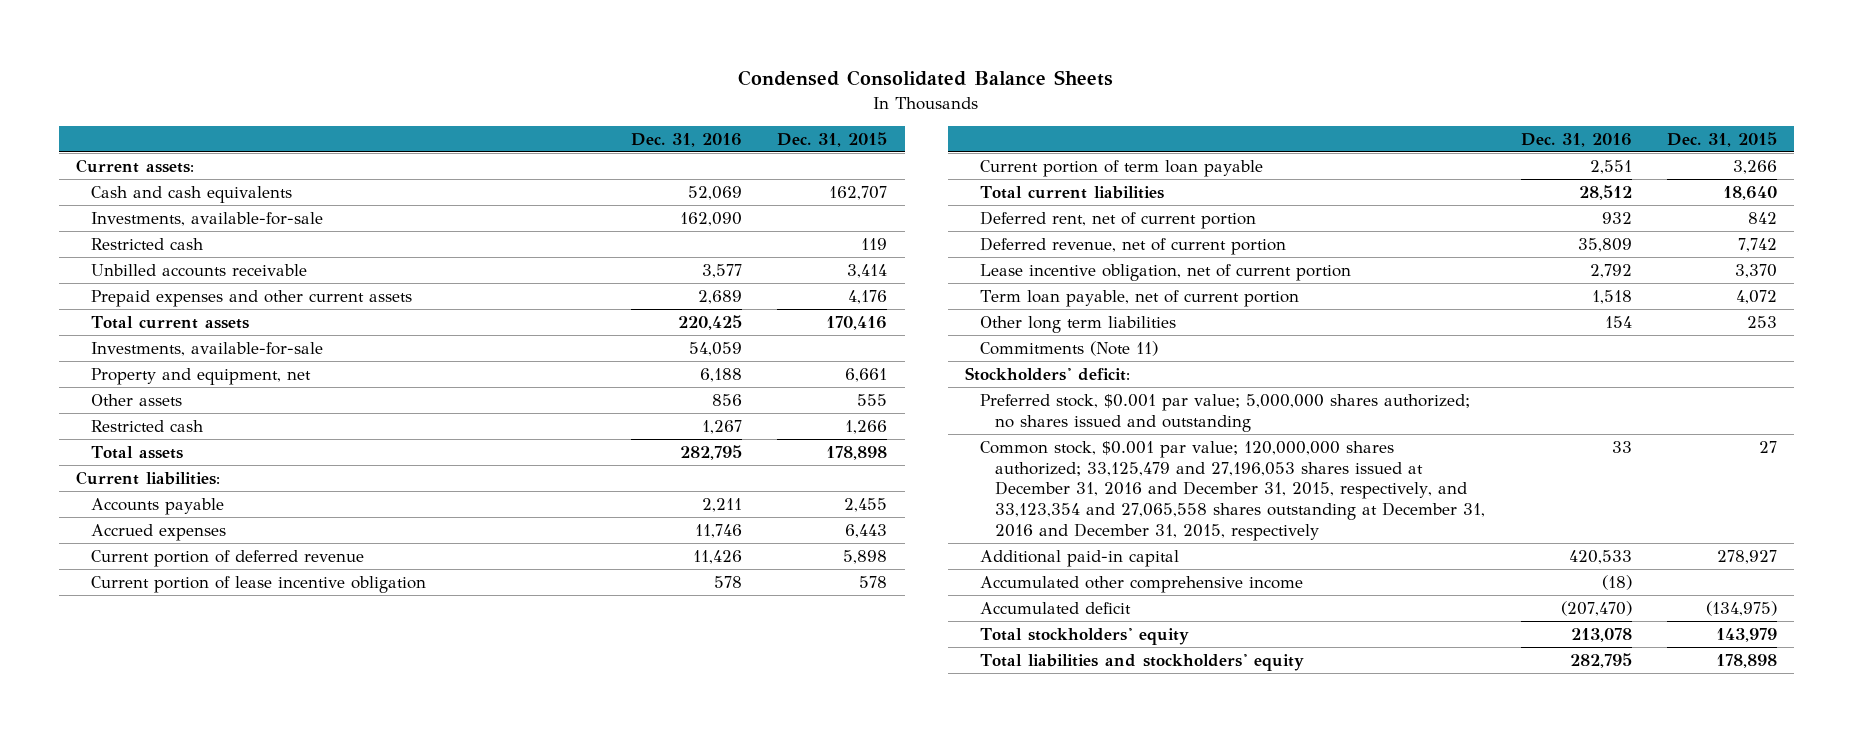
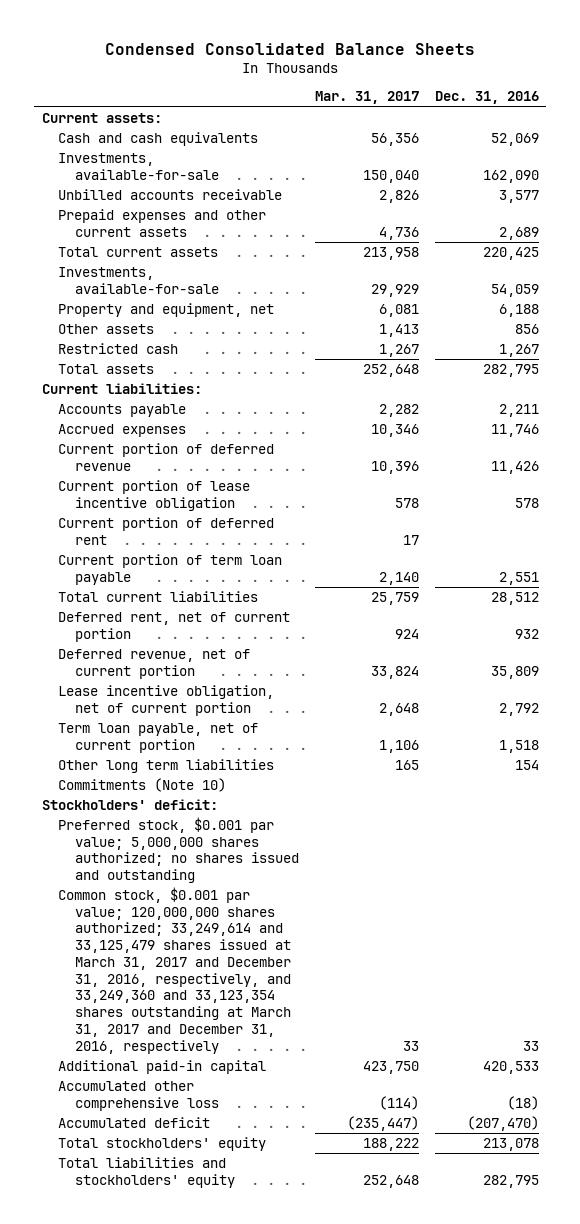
[777,131,888,147] Dec. 31, 2015 -> none
none -> [314,91,419,105] Mar. 31, 2017
[91,237,204,250] Restricted cash -> none
none -> [58,516,275,545] Current portion of deferred rent
[980,340,1159,356] Commitments (Note 11) -> [58,777,227,792] Commitments (Note 10)
[980,440,1486,541] Common stock, $0.001 par value; 120,000,000 shares authorized; 33,125,479 and 27,196,053 shares issued at December 31, 2016 and December 31, 2015, respectively, and 33,123,354 and 27,065,558 shares outstanding at December 31, 2016 and December 31, 2015, respectively -> [58,886,292,1054] Common stock, $0.001 par value; 120,000,000 shares authorized; 33,249,614 and 33,125,479 shares issued at March 31, 2017 and December 31, 2016, respectively, and 33,249,360 and 33,123,354 shares outstanding at March 31, 2017 and December 31, 2016, respectively
[980,575,1304,593] Accumulated other comprehensive income -> [58,1080,220,1111] Accumulated other comprehensive loss

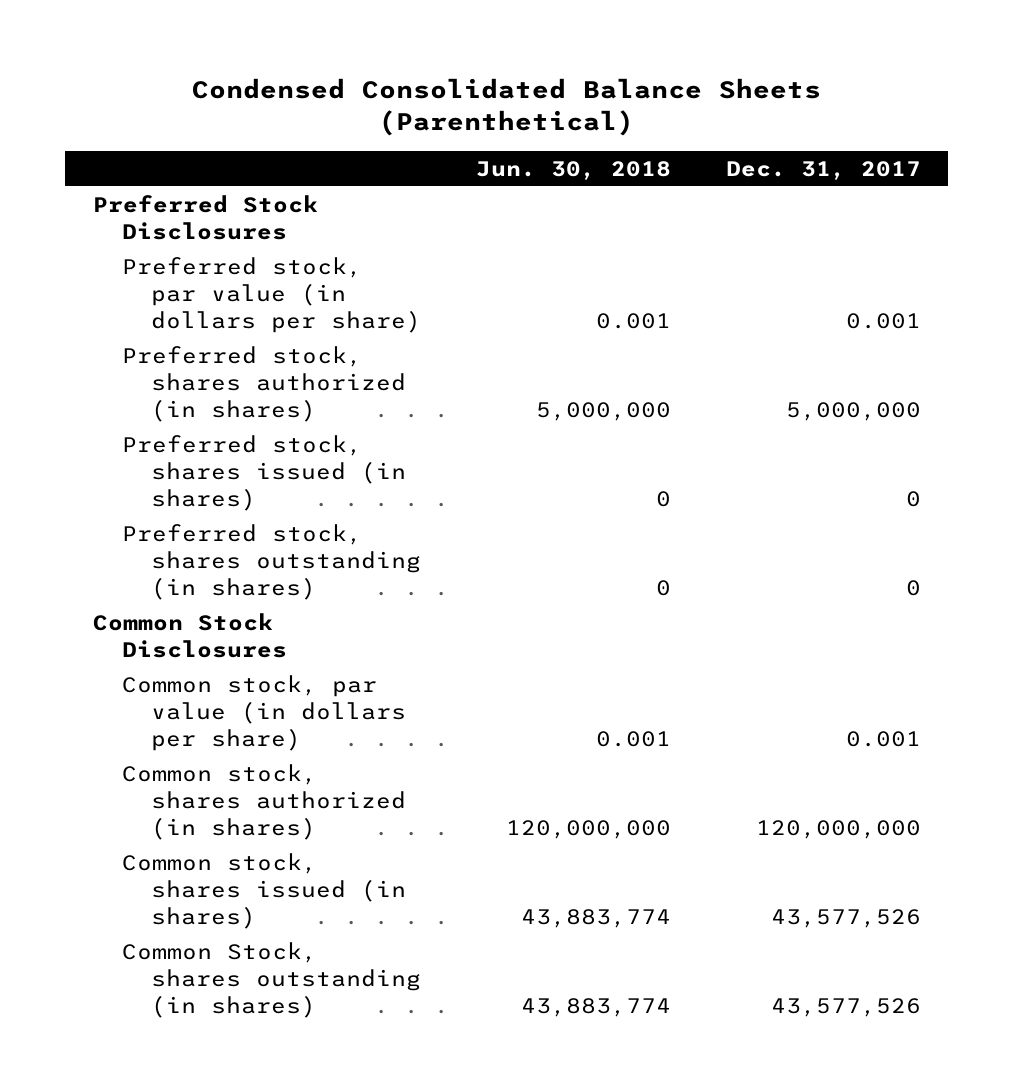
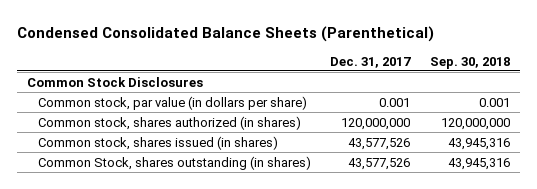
[476,160,672,180] Jun. 30, 2018 -> none
none -> [429,56,510,69] Sep. 30, 2018
[92,194,318,240] Preferred Stock Disclosures -> none
[121,256,422,333] Preferred stock, par value (in dollars per share) -> none
[121,345,407,422] Preferred stock, shares authorized (in shares) -> none
[121,434,407,511] Preferred stock, shares issued (in shares) -> none
[121,523,422,600] Preferred stock, shares outstanding (in shares) -> none

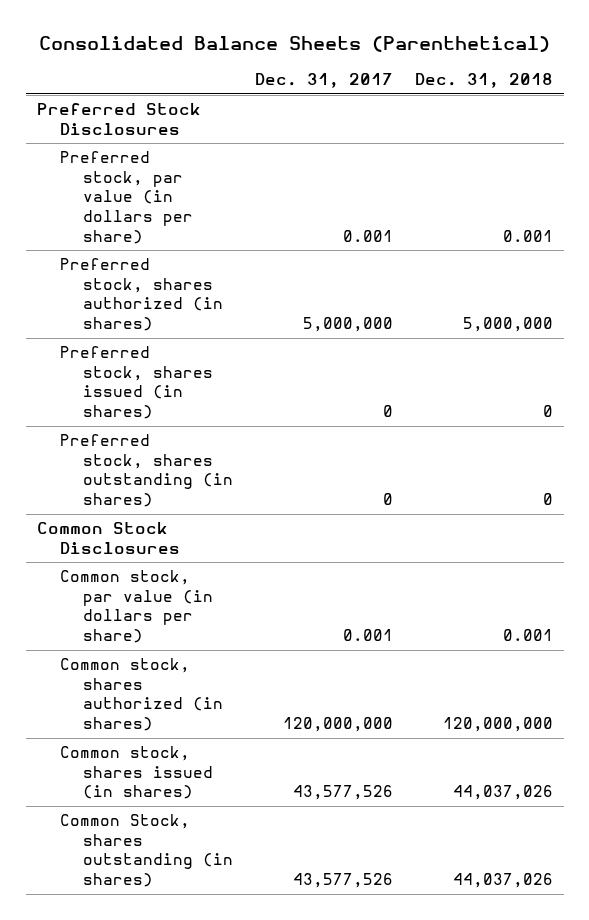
[17,25,435,42] Condensed Consolidated Balance Sheets (Parenthetical) -> [38,35,550,52] Consolidated Balance Sheets (Parenthetical)
[429,56,510,69] Sep. 30, 2018 -> none
none -> [414,73,553,89] Dec. 31, 2018
none -> [36,103,201,135] Preferred Stock Disclosures
none -> [59,151,194,244] Preferred stock, par value (in dollars per share)
none -> [59,258,224,332] Preferred stock, shares authorized (in shares)
none -> [59,346,214,420] Preferred stock, shares issued (in shares)
none -> [59,434,234,508] Preferred stock, shares outstanding (in shares)

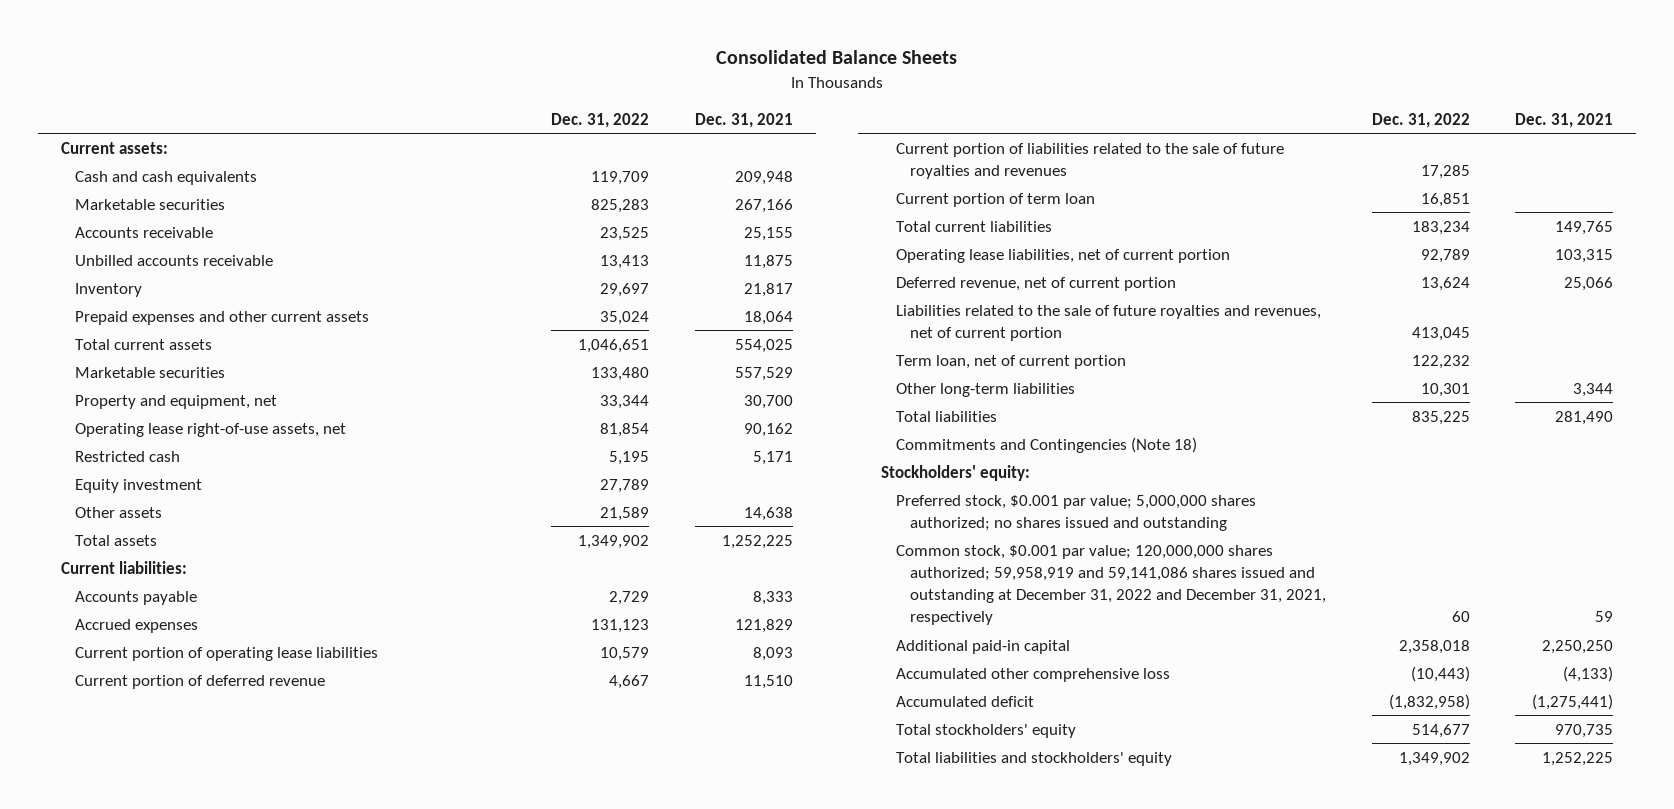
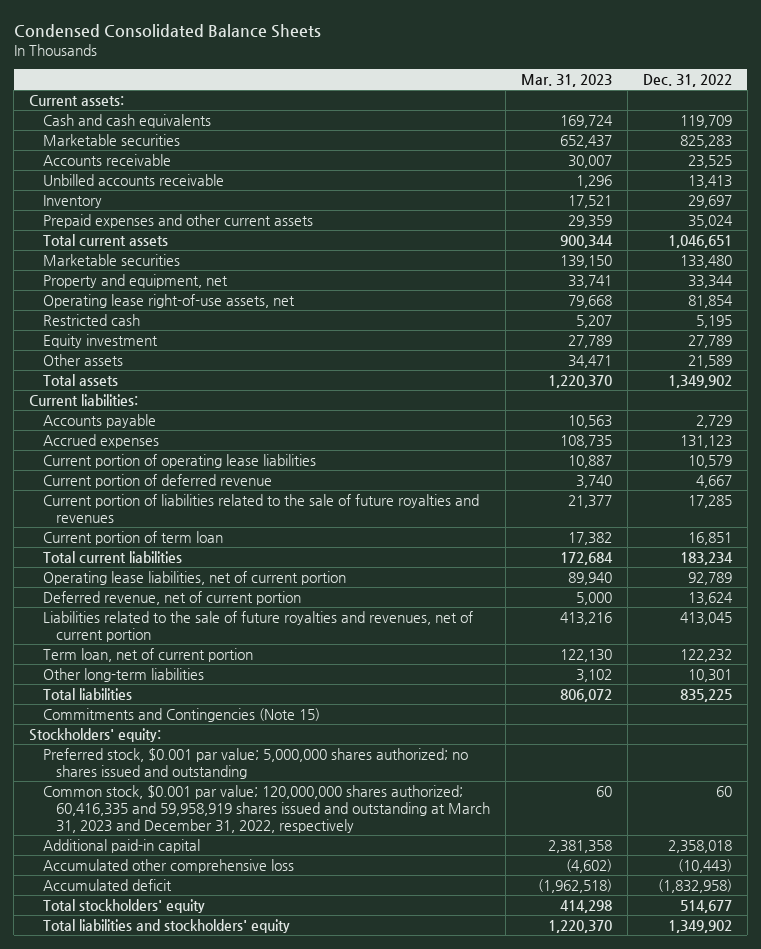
[715,50,957,65] Consolidated Balance Sheets -> [13,23,321,38] Condensed Consolidated Balance Sheets
[694,112,793,128] Dec. 31, 2021 -> none
none -> [521,73,613,87] Mar. 31, 2023
[895,436,1197,453] Commitments and Contingencies (Note 18) -> [42,708,320,723] Commitments and Contingencies (Note 15)
[895,544,1327,625] Common stock, $0.001 par value; 120,000,000 shares authorized; 59,958,919 and 59,141,086 shares issued and outstanding at December 31, 2022 and December 31, 2021, respectively -> [42,785,491,833] Common stock, $0.001 par value; 120,000,000 shares authorized; 60,416,335 and 59,958,919 shares issued and outstanding at March 31, 2023 and December 31, 2022, respectively

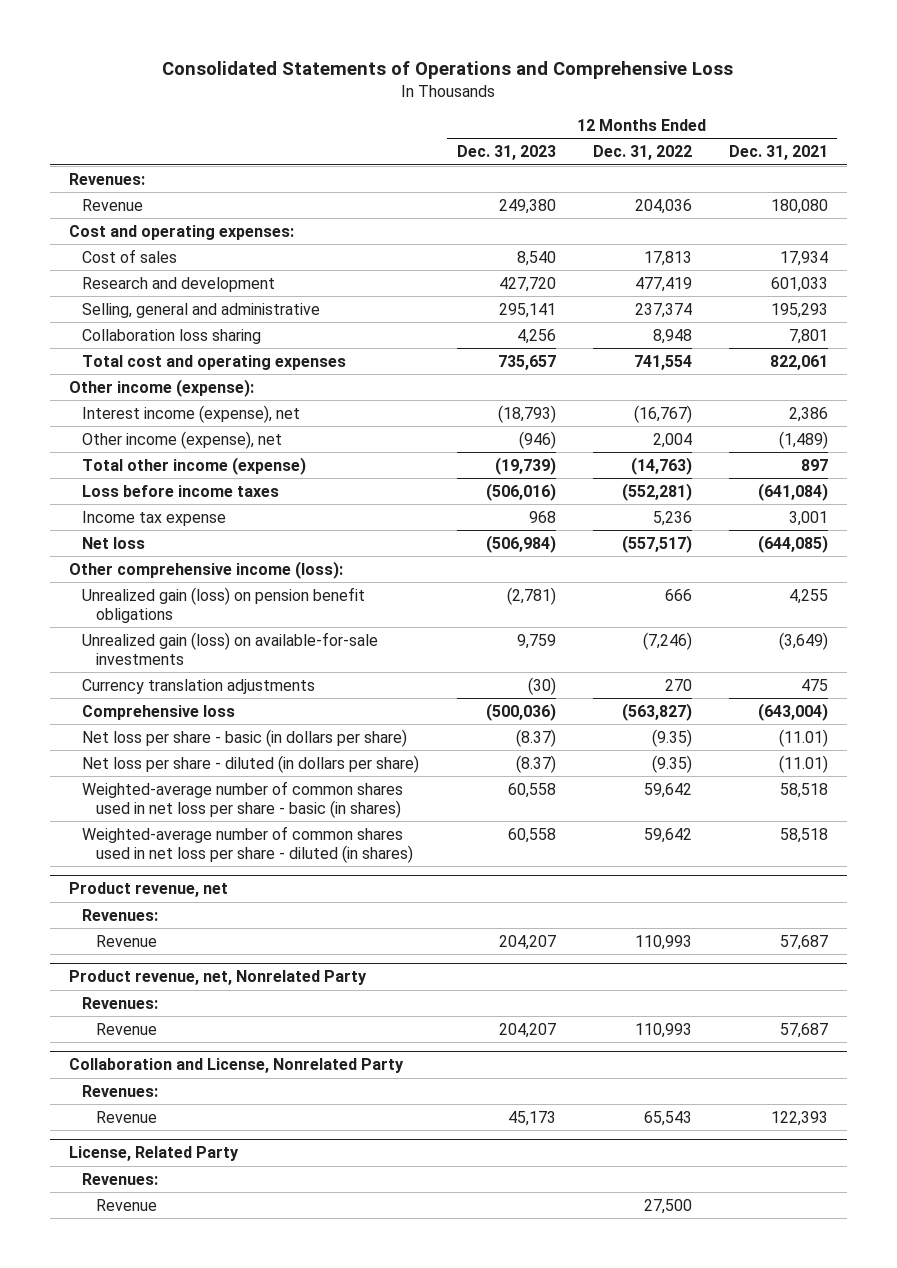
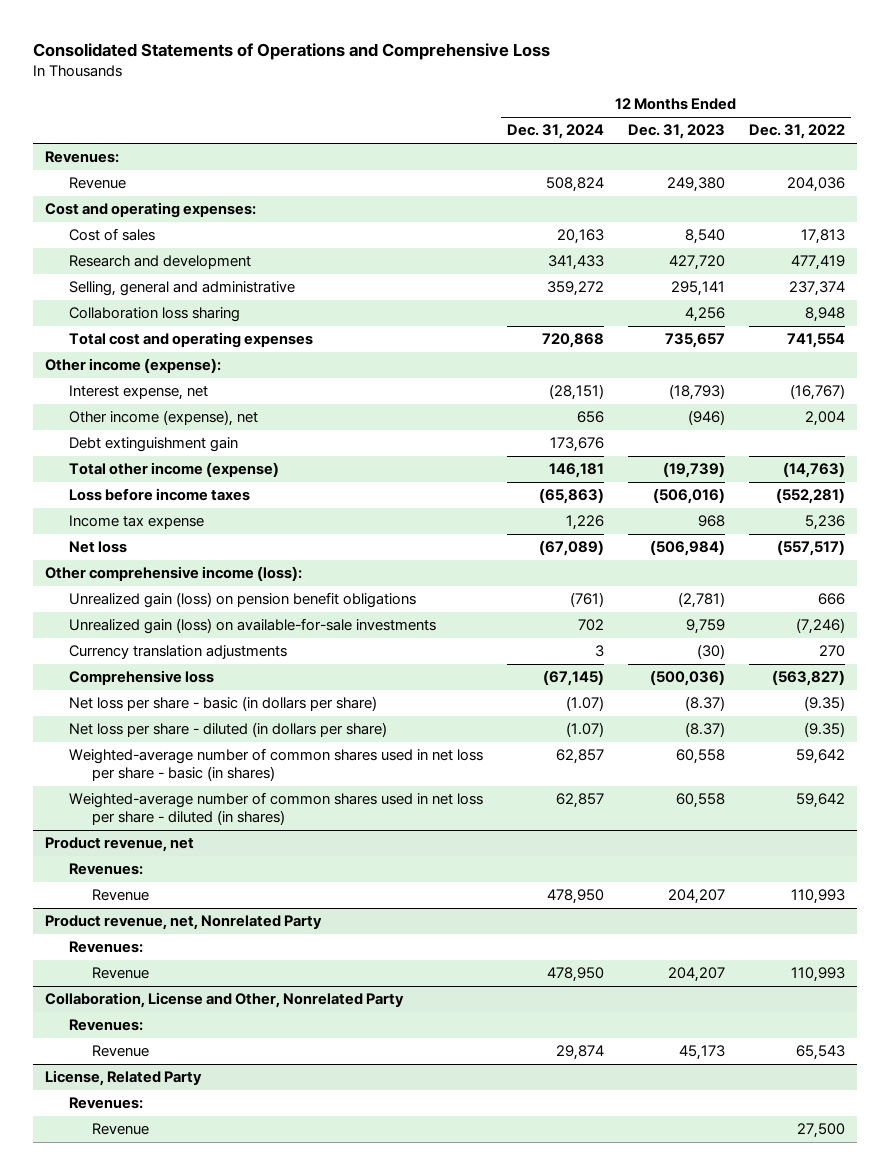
[729,145,829,161] Dec. 31, 2021 -> none
none -> [506,124,604,140] Dec. 31, 2024
[82,404,301,423] Interest income (expense), net -> [68,385,208,401] Interest expense, net
none -> [68,437,238,453] Debt extinguishment gain
[68,1058,404,1074] Collaboration and License, Nonrelated Party -> [45,992,405,1009] Collaboration, License and Other, Nonrelated Party

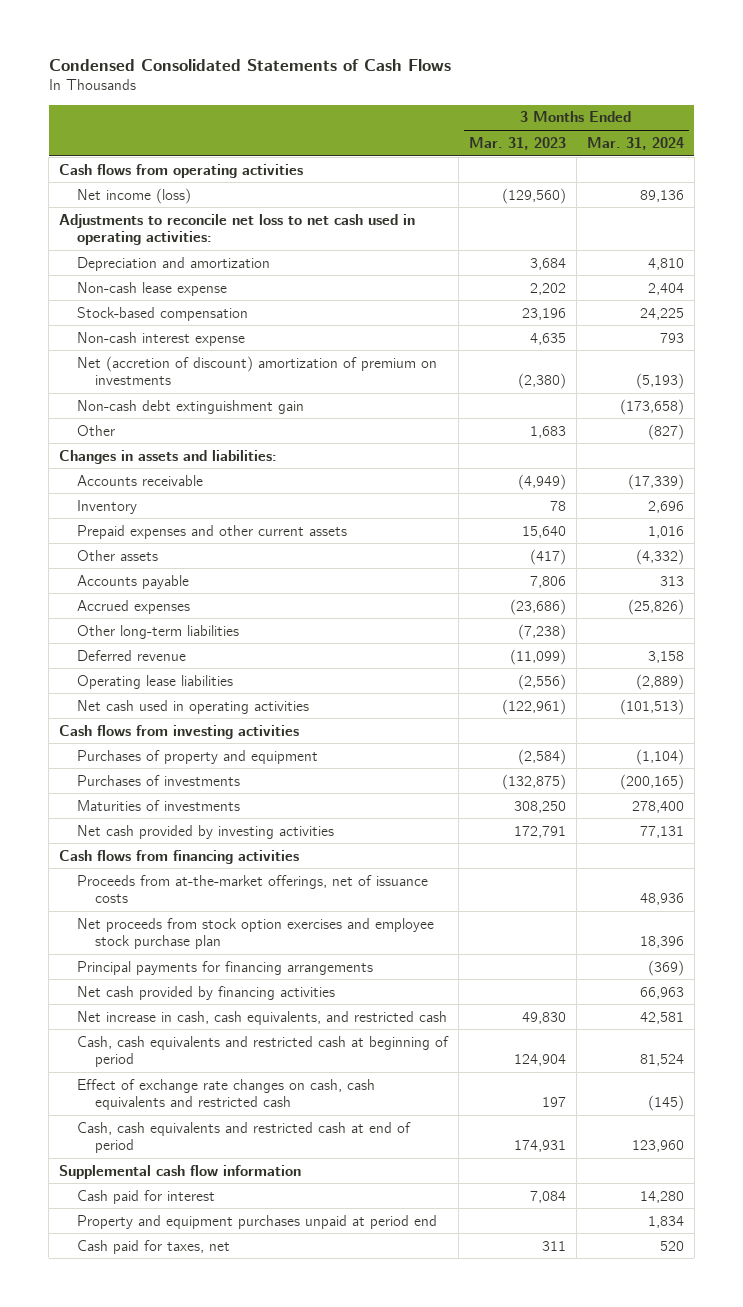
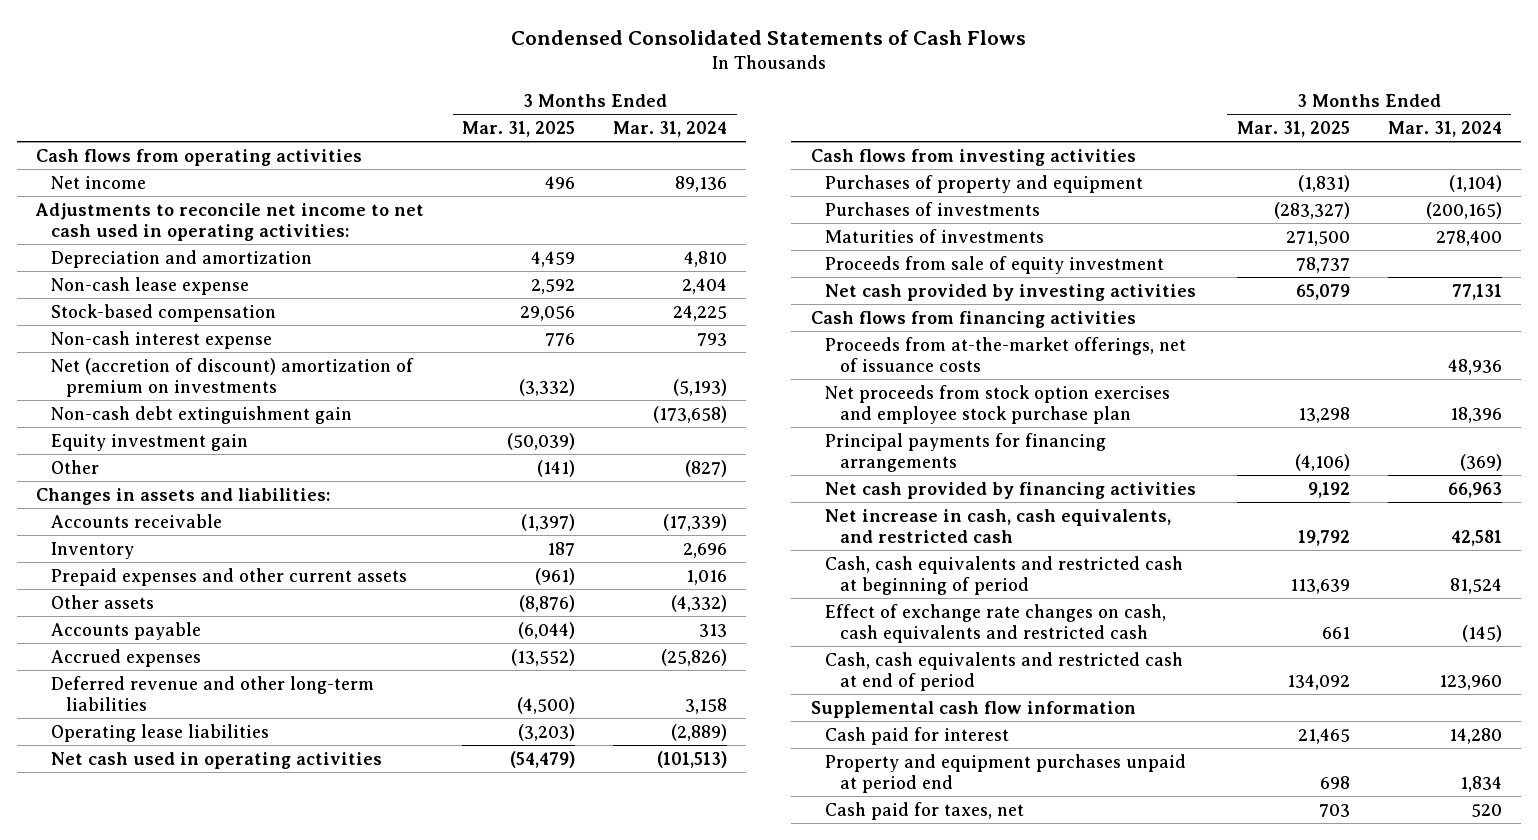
[468,136,566,150] Mar. 31, 2023 -> none
none -> [462,120,576,137] Mar. 31, 2025
[76,187,191,204] Net income (loss) -> [50,175,146,189] Net income
[59,213,416,246] Adjustments to reconcile net loss to net cash used in operating activities: -> [34,202,424,241] Adjustments to reconcile net income to net cash used in operating activities:
none -> [50,433,248,451] Equity investment gain
[76,624,239,639] Other long-term liabilities -> none
[76,649,186,661] Deferred revenue -> [50,675,374,711] Deferred revenue and other long-term liabilities
none -> [825,255,1165,274] Proceeds from sale of equity investment

